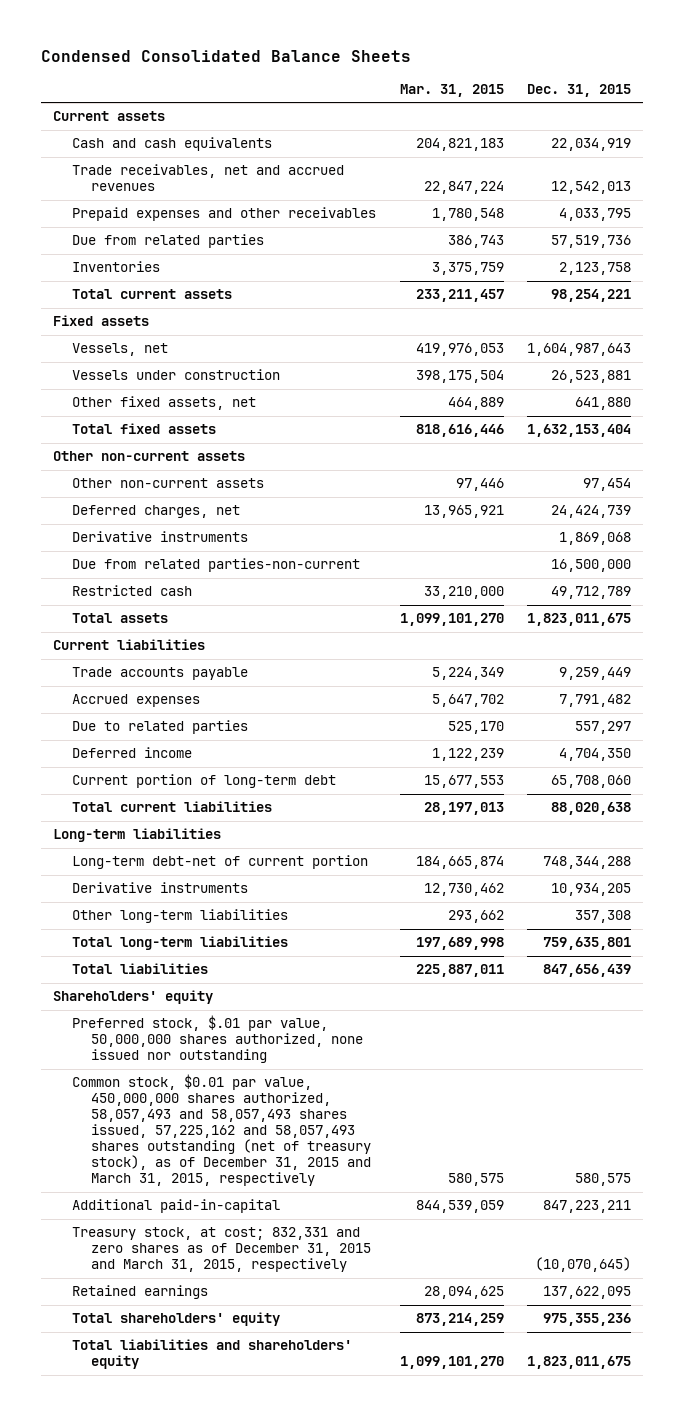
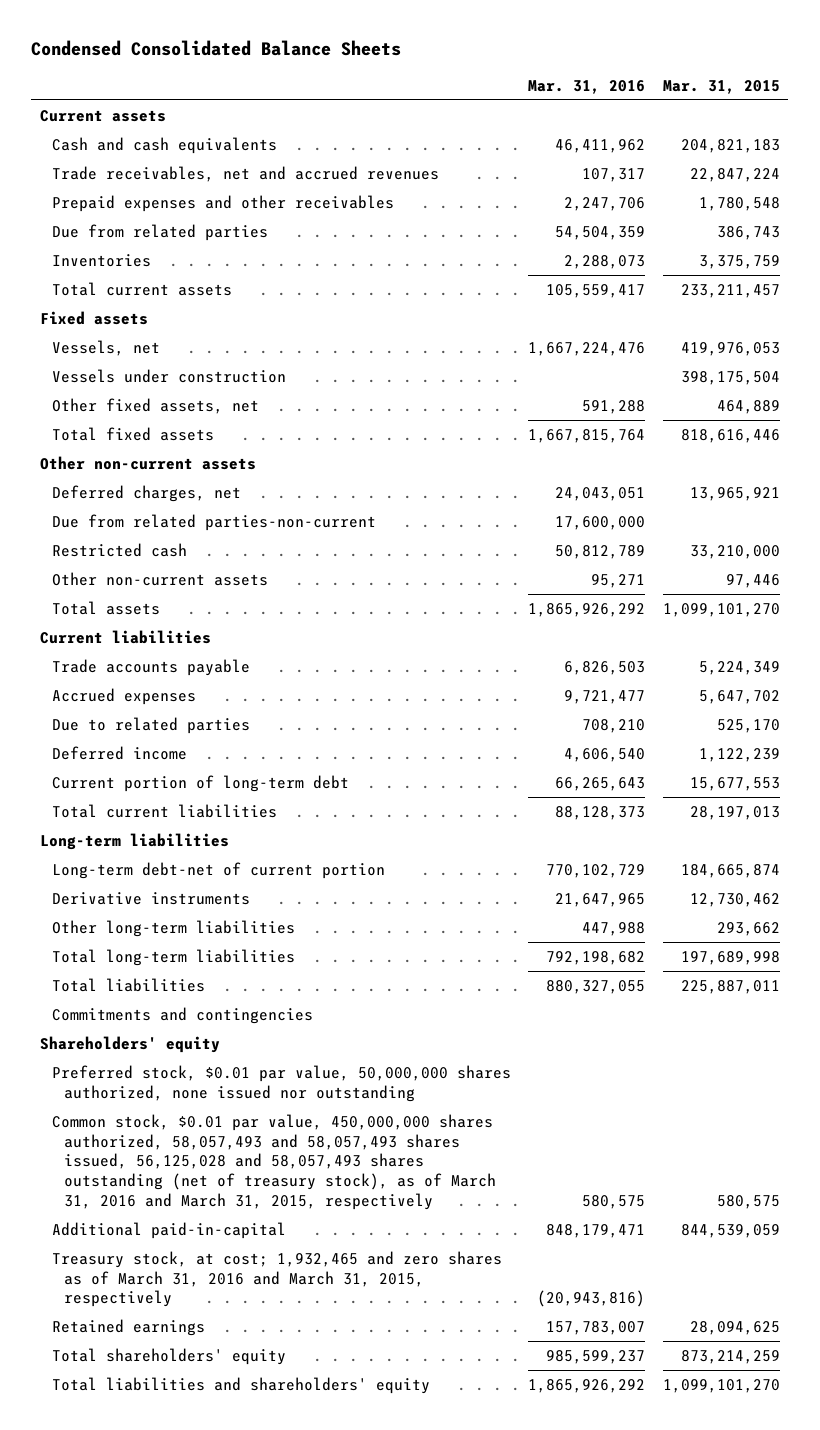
[527,83,632,97] Dec. 31, 2015 -> none
none -> [528,79,646,94] Mar. 31, 2016
[71,531,248,543] Derivative instruments -> none
[71,478,264,489] Other non-current assets -> [52,571,269,586] Other non-current assets
none -> [52,1006,314,1024] Commitments and contingencies
[71,1015,363,1064] Preferred stock, $.01 par value, 50,000,000 shares authorized, none issued nor outstanding -> [52,1064,512,1102] Preferred stock, $0.01 par value, 50,000,000 shares authorized, none issued nor outstanding
[71,1074,371,1187] Common stock, $0.01 par value, 450,000,000 shares authorized, 58,057,493 and 58,057,493 shares issued, 57,225,162 and 58,057,493 shares outstanding (net of treasury stock), as of December 31, 2015 and March 31, 2015, respectively -> [52,1113,497,1210] Common stock, $0.01 par value, 450,000,000 shares authorized, 58,057,493 and 58,057,493 shares issued, 56,125,028 and 58,057,493 shares outstanding (net of treasury stock), as of March 31, 2016 and March 31, 2015, respectively
[71,1227,371,1273] Treasury stock, at cost; 832,331 and zero shares as of December 31, 2015 and March 31, 2015, respectively -> [52,1250,503,1308] Treasury stock, at cost; 1,932,465 and zero shares as of March 31, 2016 and March 31, 2015, respectively

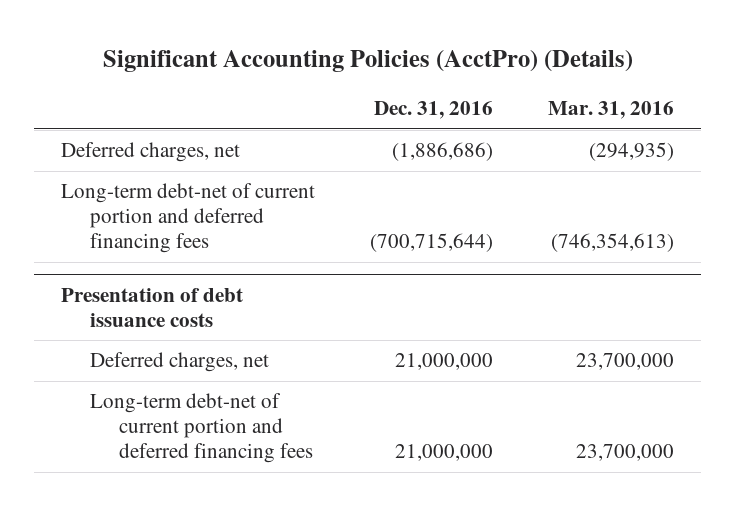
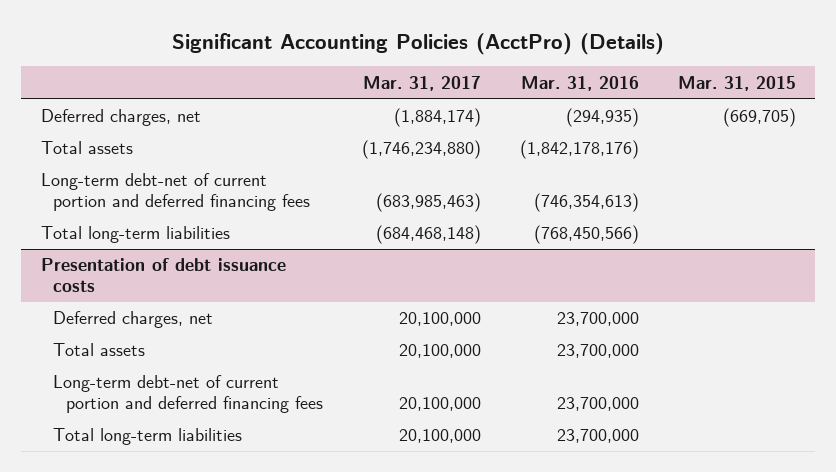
[374,101,494,120] Dec. 31, 2016 -> none
none -> [363,75,482,91] Mar. 31, 2017
none -> [677,75,796,91] Mar. 31, 2015
none -> [40,141,133,155] Total assets
none -> [40,226,230,244] Total long-term liabilities
none -> [53,343,146,357] Total assets
none -> [53,428,243,446] Total long-term liabilities

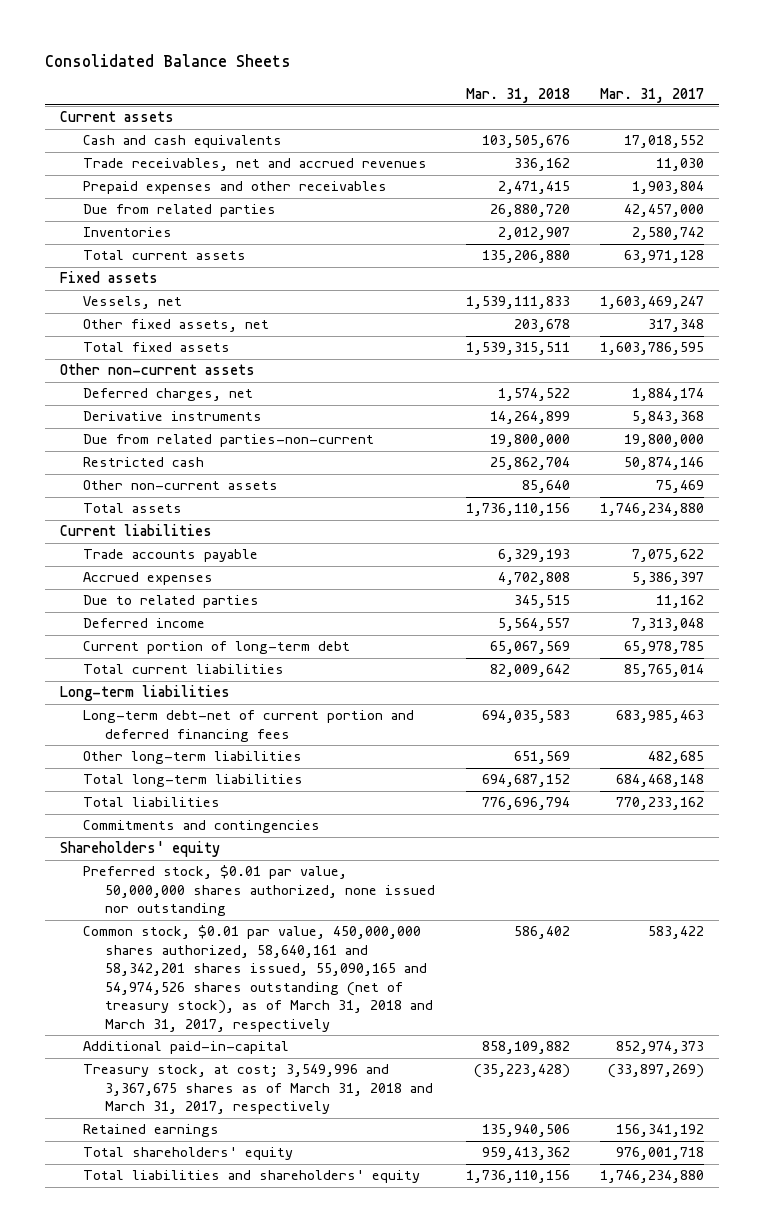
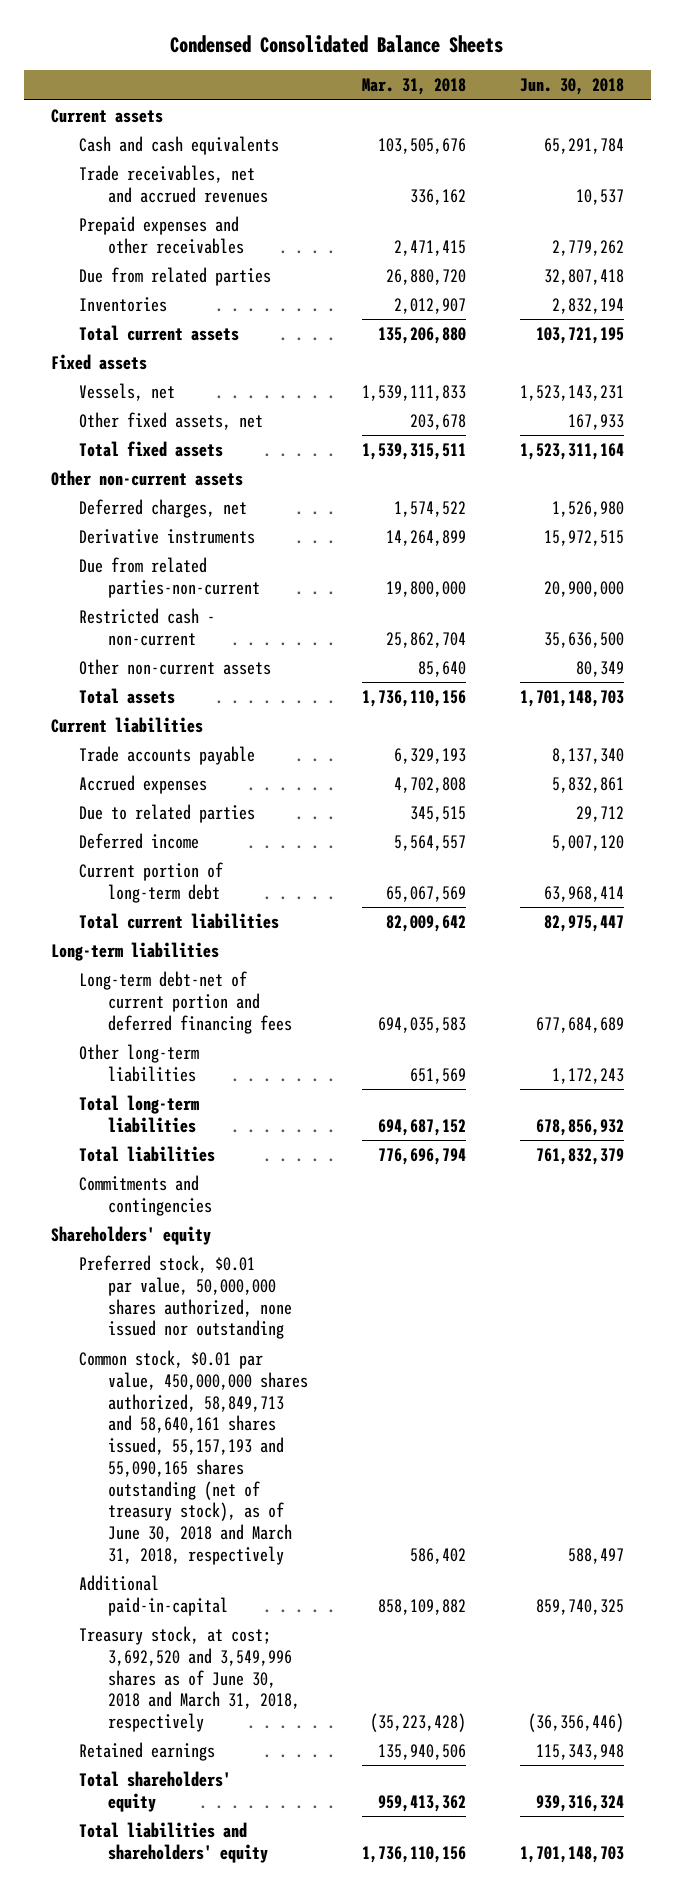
[44,54,291,68] Consolidated Balance Sheets -> [170,35,504,54] Condensed Consolidated Balance Sheets
[600,87,705,103] Mar. 31, 2017 -> none
none -> [519,78,624,96] Jun. 30, 2018
[82,457,204,468] Restricted cash -> [79,608,216,646] Restricted cash - non-current
[82,925,434,1032] Common stock, $0.01 par value, 450,000,000 shares authorized, 58,640,161 and 58,342,201 shares issued, 55,090,165 and 54,974,526 shares outstanding (net of treasury stock), as of March 31, 2018 and March 31, 2017, respectively -> [79,1350,308,1566] Common stock, $0.01 par value, 450,000,000 shares authorized, 58,849,713 and 58,640,161 shares issued, 55,157,193 and 55,090,165 shares outstanding (net of treasury stock), as of June 30, 2018 and March 31, 2018, respectively
[82,1064,434,1115] Treasury stock, at cost; 3,549,996 and 3,367,675 shares as of March 31, 2018 and March 31, 2017, respectively -> [79,1626,300,1733] Treasury stock, at cost; 3,692,520 and 3,549,996 shares as of June 30, 2018 and March 31, 2018, respectively

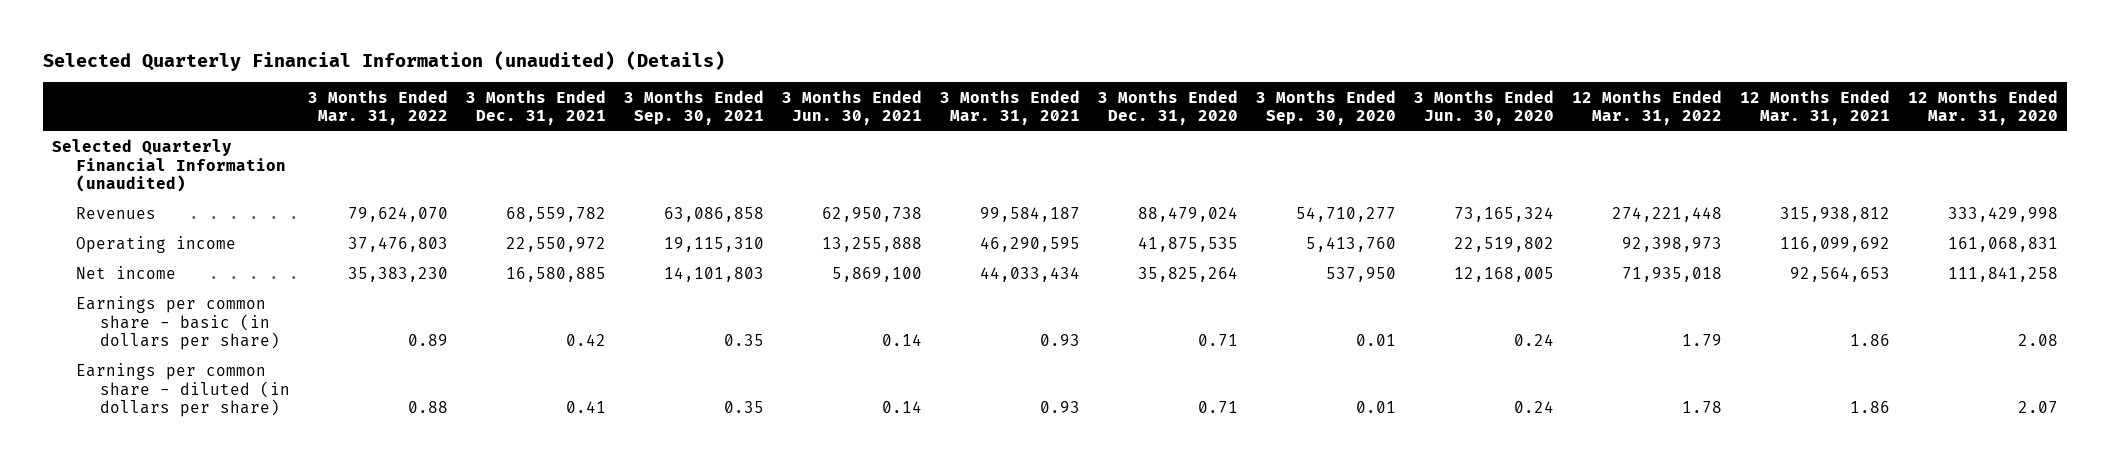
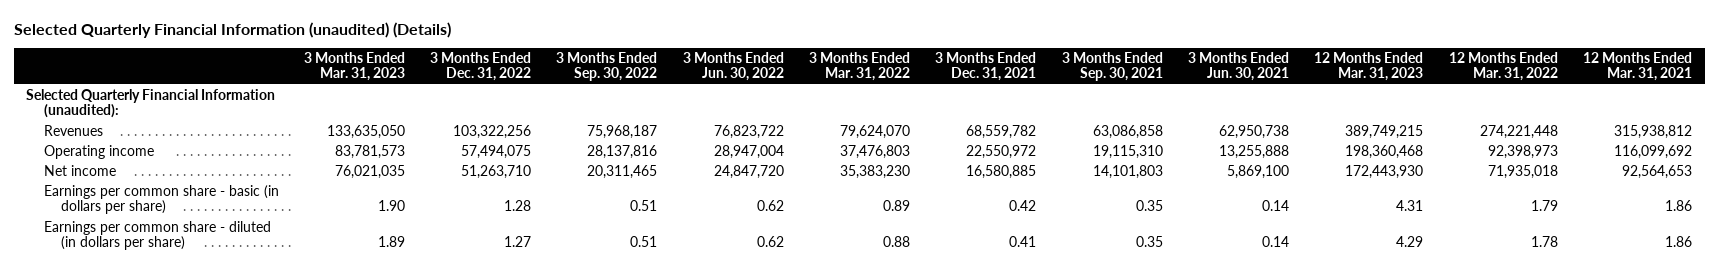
[939,89,1080,126] 3 Months Ended Mar. 31, 2021 -> none
[1097,89,1238,126] 3 Months Ended Dec. 31, 2020 -> none
[1255,89,1396,126] 3 Months Ended Sep. 30, 2020 -> none
[1413,89,1554,126] 3 Months Ended Jun. 30, 2020 -> none
[1907,89,2058,126] 12 Months Ended Mar. 31, 2020 -> none
none -> [303,51,405,82] 3 Months Ended Mar. 31, 2023
none -> [430,51,532,82] 3 Months Ended Dec. 31, 2022
none -> [556,51,658,82] 3 Months Ended Sep. 30, 2022
none -> [682,51,784,82] 3 Months Ended Jun. 30, 2022
none -> [1314,51,1424,82] 12 Months Ended Mar. 31, 2023
[51,139,286,193] Selected Quarterly Financial Information (unaudited) -> [26,88,276,119] Selected Quarterly Financial Information (unaudited):

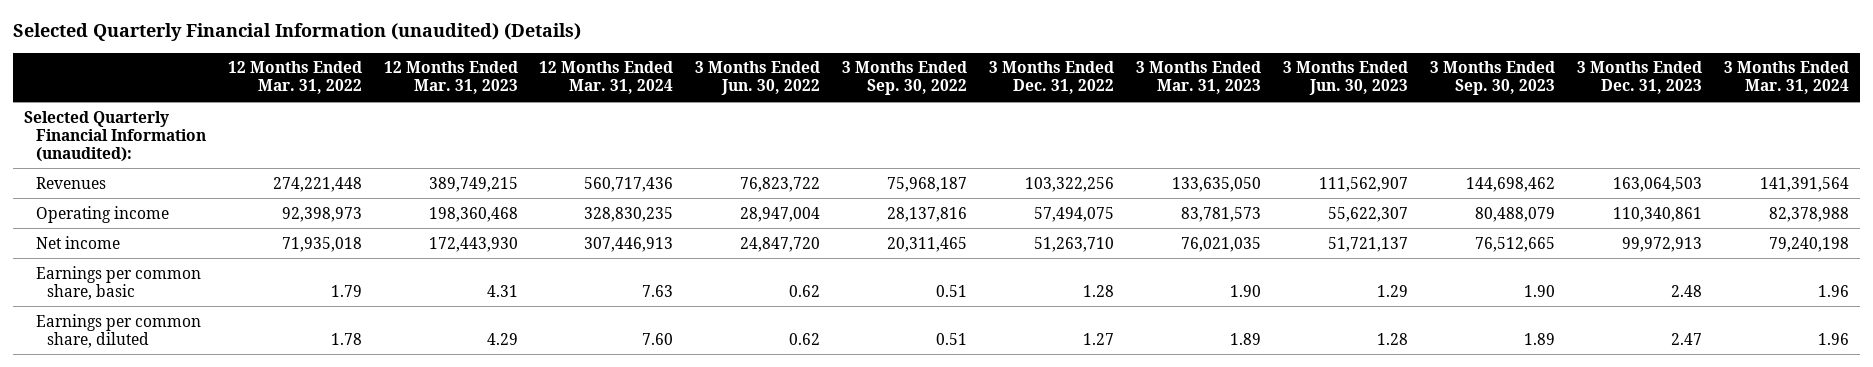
[809,51,911,82] 3 Months Ended Mar. 31, 2022 -> none
[935,51,1037,82] 3 Months Ended Dec. 31, 2021 -> none
[1061,51,1163,82] 3 Months Ended Sep. 30, 2021 -> none
[1188,51,1290,82] 3 Months Ended Jun. 30, 2021 -> none
[1583,51,1693,82] 12 Months Ended Mar. 31, 2021 -> none
none -> [539,61,674,95] 12 Months Ended Mar. 31, 2024
none -> [1283,61,1409,96] 3 Months Ended Jun. 30, 2023
none -> [1430,61,1556,96] 3 Months Ended Sep. 30, 2023
none -> [1577,61,1703,95] 3 Months Ended Dec. 31, 2023
none -> [1724,61,1850,95] 3 Months Ended Mar. 31, 2024
[43,184,279,215] Earnings per common share - basic (in dollars per share) -> [35,265,201,300] Earnings per common share, basic
[43,220,271,251] Earnings per common share - diluted (in dollars per share) -> [35,313,201,348] Earnings per common share, diluted

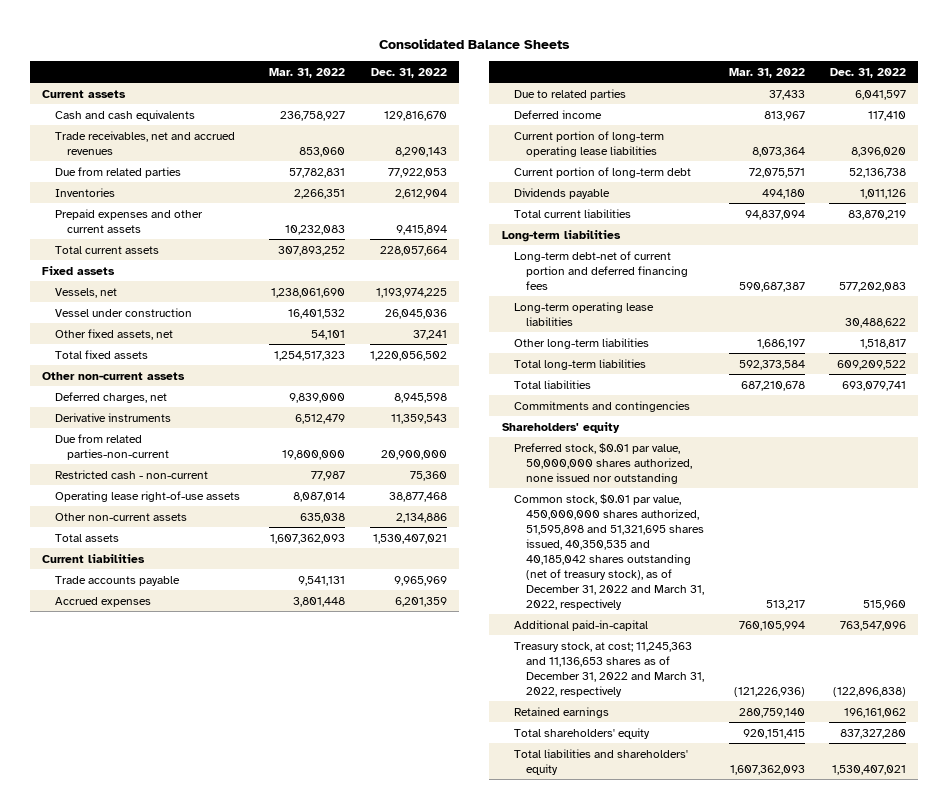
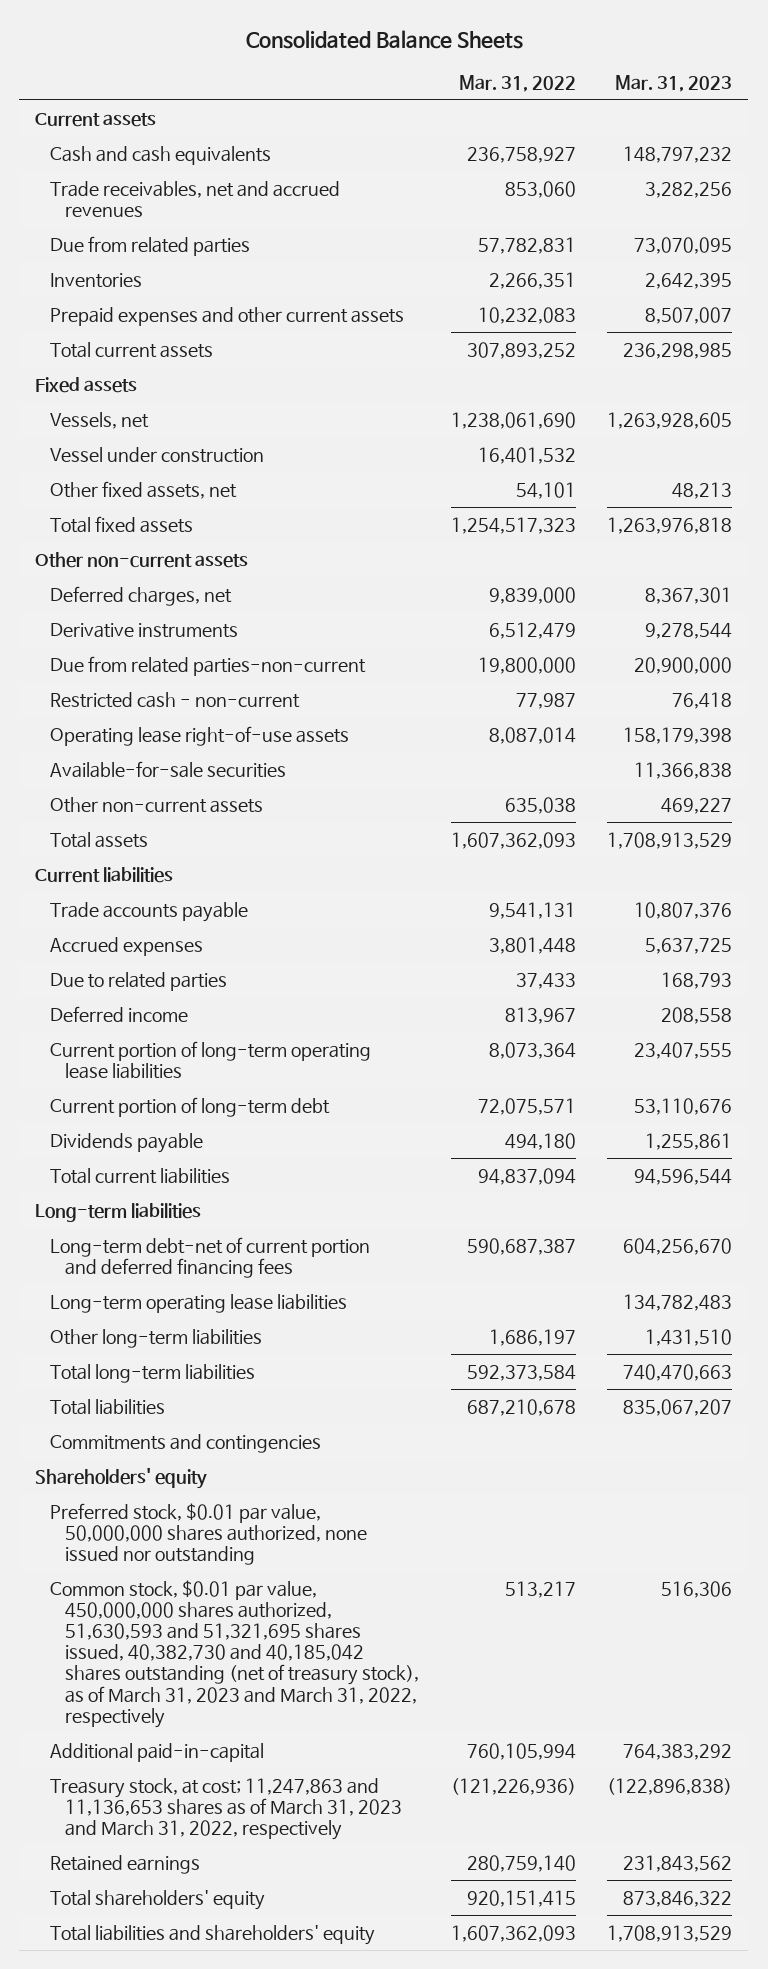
[370,67,447,78] Dec. 31, 2022 -> none
none -> [615,74,733,92] Mar. 31, 2023
none -> [50,760,287,778] Available-for-sale securities
[514,493,705,610] Common stock, $0.01 par value, 450,000,000 shares authorized, 51,595,898 and 51,321,695 shares issued, 40,350,535 and 40,185,042 shares outstanding (net of treasury stock), as of December 31, 2022 and March 31, 2022, respectively -> [50,1579,419,1728] Common stock, $0.01 par value, 450,000,000 shares authorized, 51,630,593 and 51,321,695 shares issued, 40,382,730 and 40,185,042 shares outstanding (net of treasury stock), as of March 31, 2023 and March 31, 2022, respectively
[514,641,705,697] Treasury stock, at cost; 11,245,363 and 11,136,653 shares as of December 31, 2022 and March 31, 2022, respectively -> [50,1777,402,1841] Treasury stock, at cost; 11,247,863 and 11,136,653 shares as of March 31, 2023 and March 31, 2022, respectively

